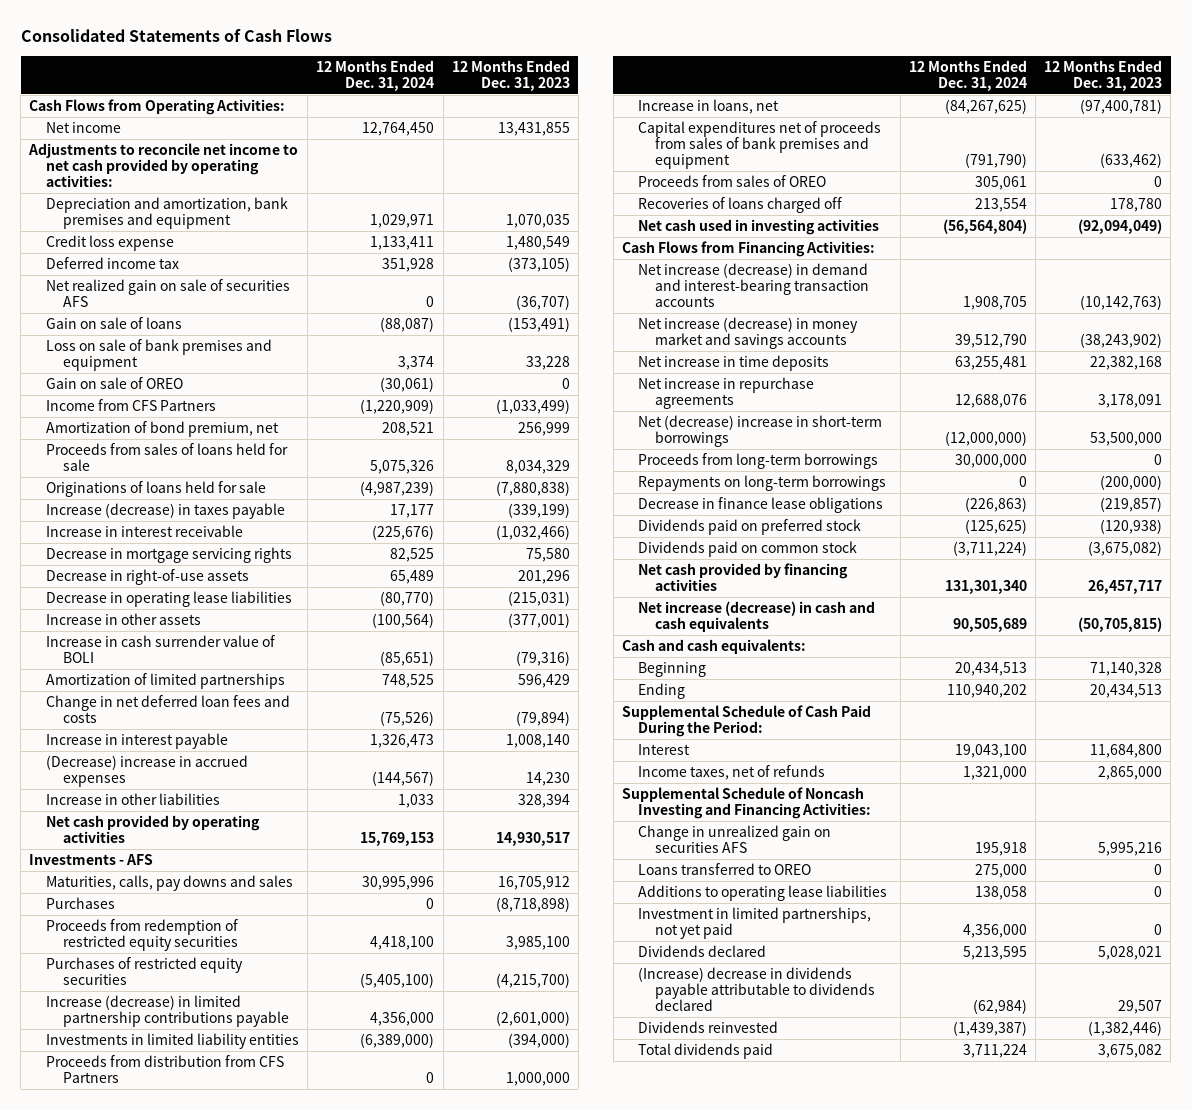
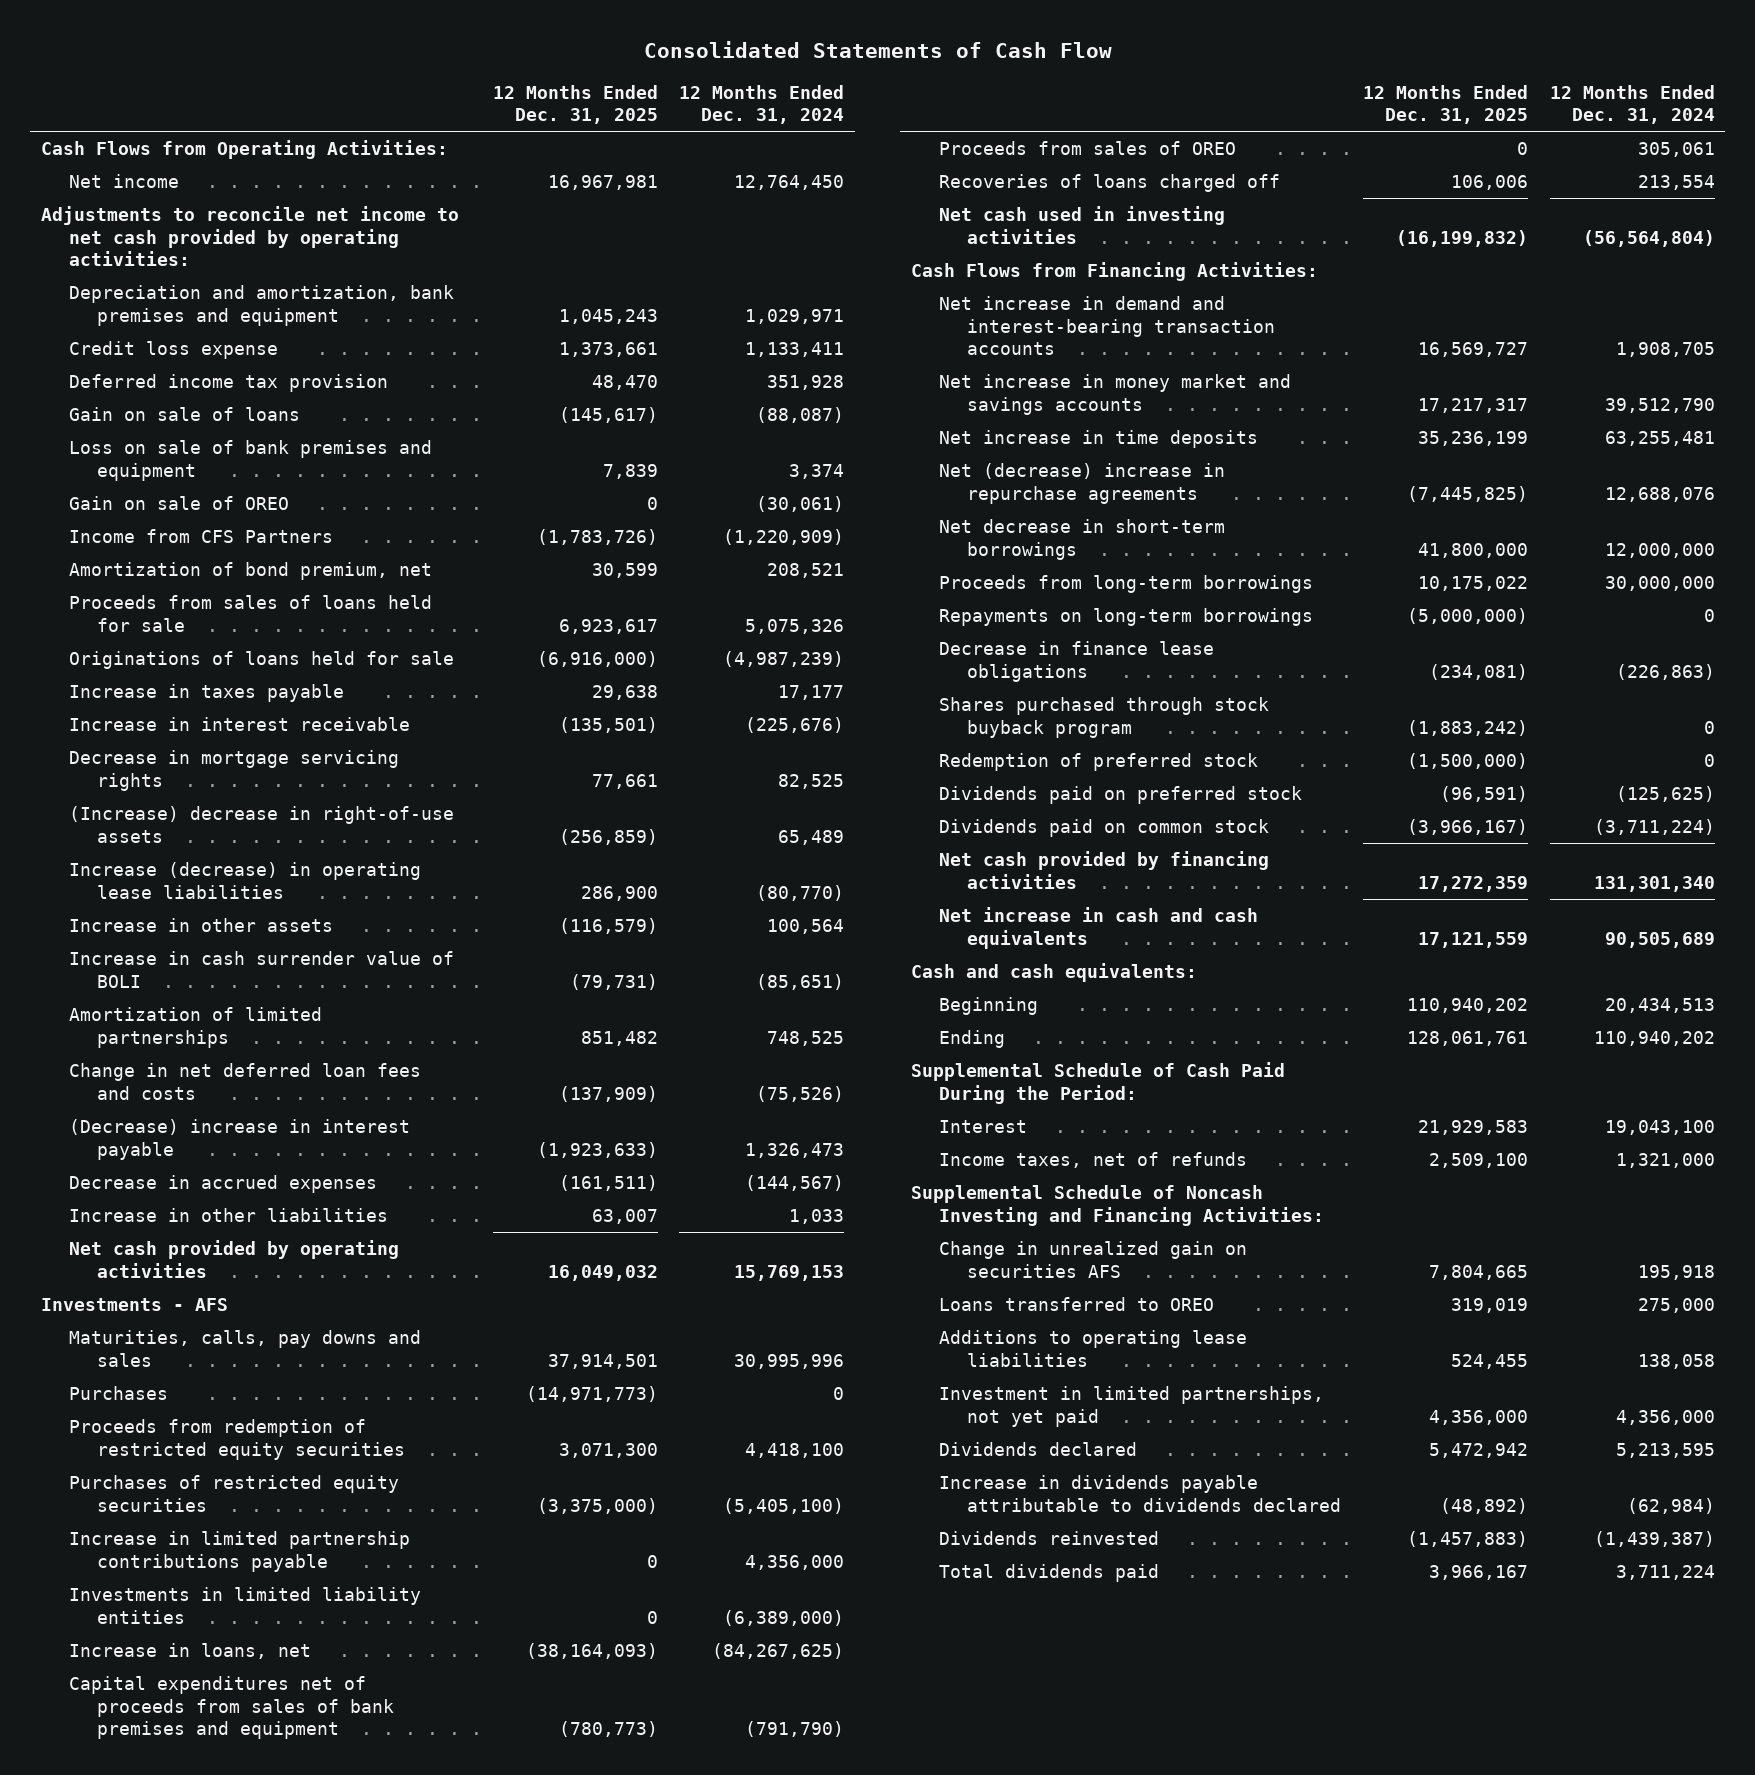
[20,29,332,43] Consolidated Statements of Cash Flows -> [643,40,1112,58] Consolidated Statements of Cash Flow
[451,59,570,92] 12 Months Ended Dec. 31, 2023 -> none
none -> [492,84,658,125] 12 Months Ended Dec. 31, 2025
[45,278,290,308] Net realized gain on sale of securities AFS -> none
[45,256,179,269] Deferred income tax -> [69,374,389,393] Deferred income tax provision
[45,502,285,519] Increase (decrease) in taxes payable -> [69,684,345,703] Increase in taxes payable
[45,568,249,585] Decrease in right-of-use assets -> [69,806,455,843] (Increase) decrease in right-of-use assets
[45,590,292,607] Decrease in operating lease liabilities -> [69,862,422,899] Increase (decrease) in operating lease liabilities
[372,612,435,628] (100,564) -> [767,919,845,935] 100,564
[45,732,228,749] Increase in interest payable -> [69,1119,411,1160] (Decrease) increase in interest payable
[45,754,248,788] (Decrease) increase in accrued expenses -> [69,1175,378,1194] Decrease in accrued expenses
[45,994,289,1028] Increase (decrease) in limited partnership contributions payable -> [69,1531,411,1572] Increase in limited partnership contributions payable
[45,1054,284,1084] Proceeds from distribution from CFS Partners -> none
[638,262,870,308] Net increase (decrease) in demand and interest-bearing transaction accounts -> [939,296,1276,356] Net increase in demand and interest-bearing transaction accounts
[638,316,859,350] Net increase (decrease) in money market and savings accounts -> [939,374,1292,415] Net increase in money market and savings accounts
[638,376,815,410] Net increase in repurchase agreements -> [939,463,1226,504] Net (decrease) increase in repurchase agreements
[638,414,883,448] Net (decrease) increase in short-term borrowings -> [939,519,1226,560] Net decrease in short-term borrowings
[944,431,1027,447] (12,000,000) -> [1604,542,1715,558] 12,000,000
none -> [939,697,1270,738] Shares purchased through stock buyback program
none -> [939,753,1259,772] Redemption of preferred stock
[638,600,876,633] Net increase (decrease) in cash and cash equivalents -> [939,907,1259,949] Net increase in cash and cash equivalents
[638,966,876,1012] (Increase) decrease in dividends payable attributable to dividends declared -> [939,1475,1342,1512] Increase in dividends payable attributable to dividends declared

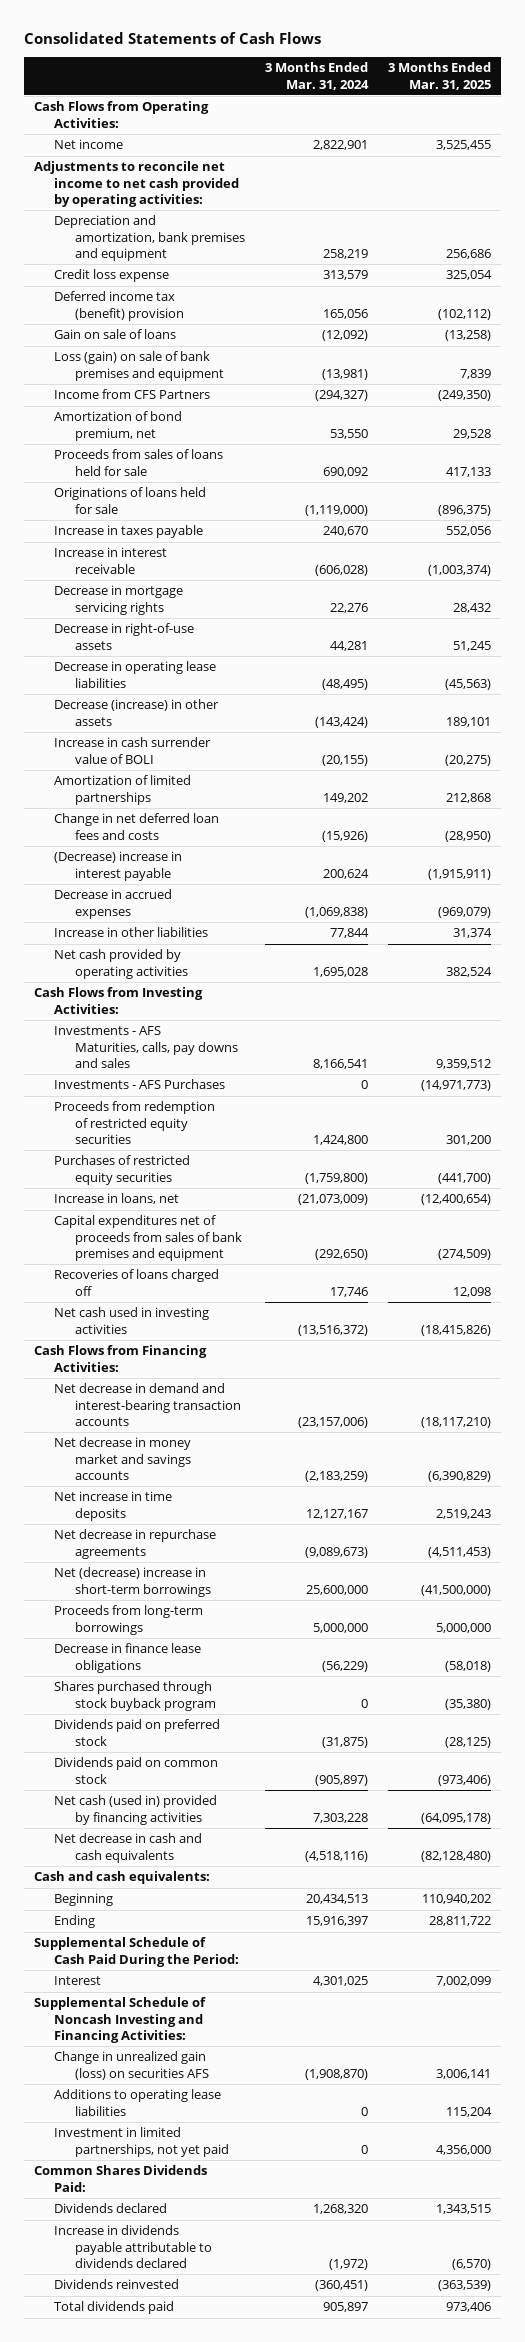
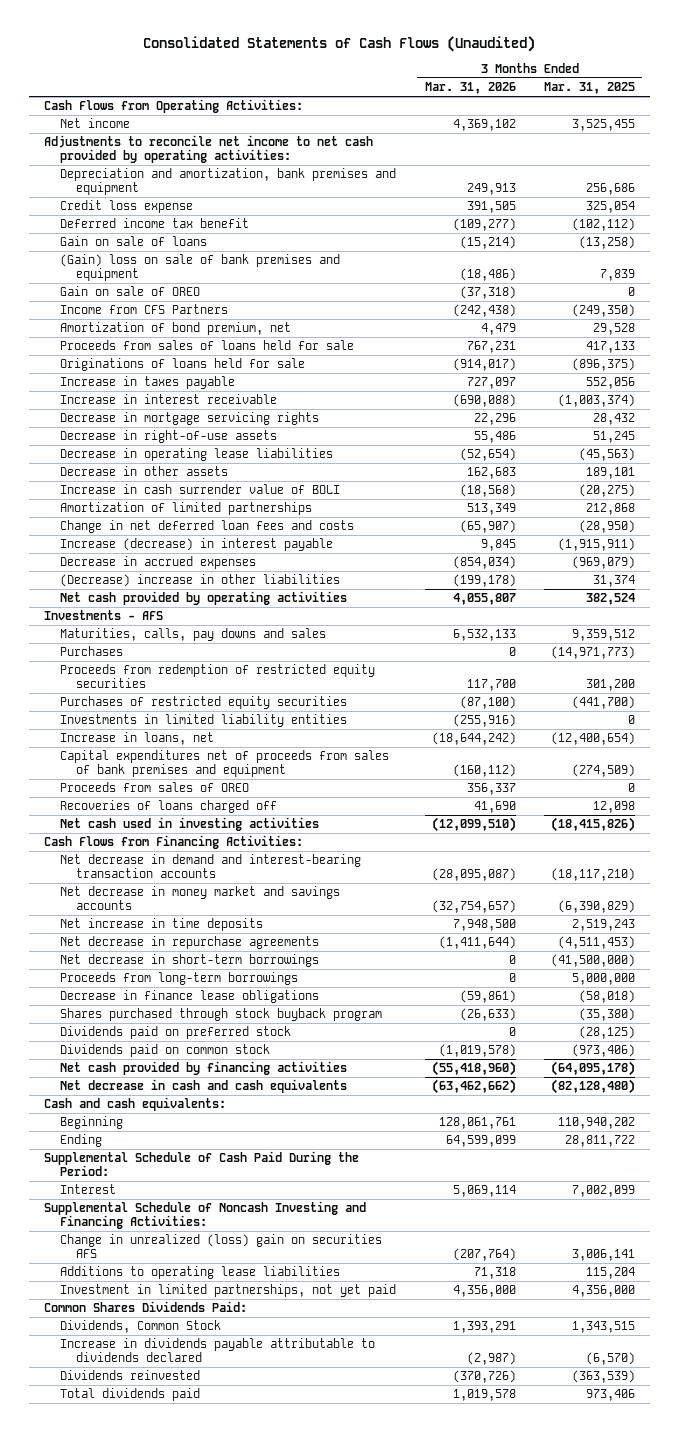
[23,32,321,45] Consolidated Statements of Cash Flows -> [143,35,536,52] Consolidated Statements of Cash Flows (Unaudited)
[265,62,370,90] 3 Months Ended Mar. 31, 2024 -> none
none -> [424,82,516,95] Mar. 31, 2026
[54,291,184,321] Deferred income tax (benefit) provision -> [59,218,249,229] Deferred income tax benefit
[54,351,224,381] Loss (gain) on sale of bank premises and equipment -> [59,254,340,282] (Gain) loss on sale of bank premises and equipment
none -> [59,286,200,297] Gain on sale of OREO
[54,699,220,726] Decrease (increase) in other assets -> [59,466,228,477] Decrease in other assets
[54,851,183,881] (Decrease) increase in interest payable -> [59,538,333,552] Increase (decrease) in interest payable
[54,927,209,938] Increase in other liabilities -> [59,574,340,588] (Decrease) increase in other liabilities
[33,987,203,1014] Cash Flows from Investing Activities: -> none
none -> [43,610,163,621] Investments - AFS
[54,1026,238,1068] Investments - AFS Maturities, calls, pay downs and sales -> [59,628,326,642] Maturities, calls, pay downs and sales
[54,1079,226,1090] Investments - AFS Purchases -> [59,646,123,657] Purchases
none -> [59,714,347,728] Investments in limited liability entities
none -> [59,782,249,793] Proceeds from sales of OREO
[54,1567,211,1597] Net (decrease) increase in short-term borrowings -> [59,954,319,968] Net decrease in short-term borrowings
[54,1795,218,1825] Net cash (used in) provided by financing activities -> [59,1061,347,1076] Net cash provided by financing activities
[54,2051,209,2080] Change in unrealized gain (loss) on securities AFS -> [59,1234,382,1259] Change in unrealized (loss) gain on securities AFS
[54,2203,168,2214] Dividends declared -> [59,1320,221,1334] Dividends, Common Stock

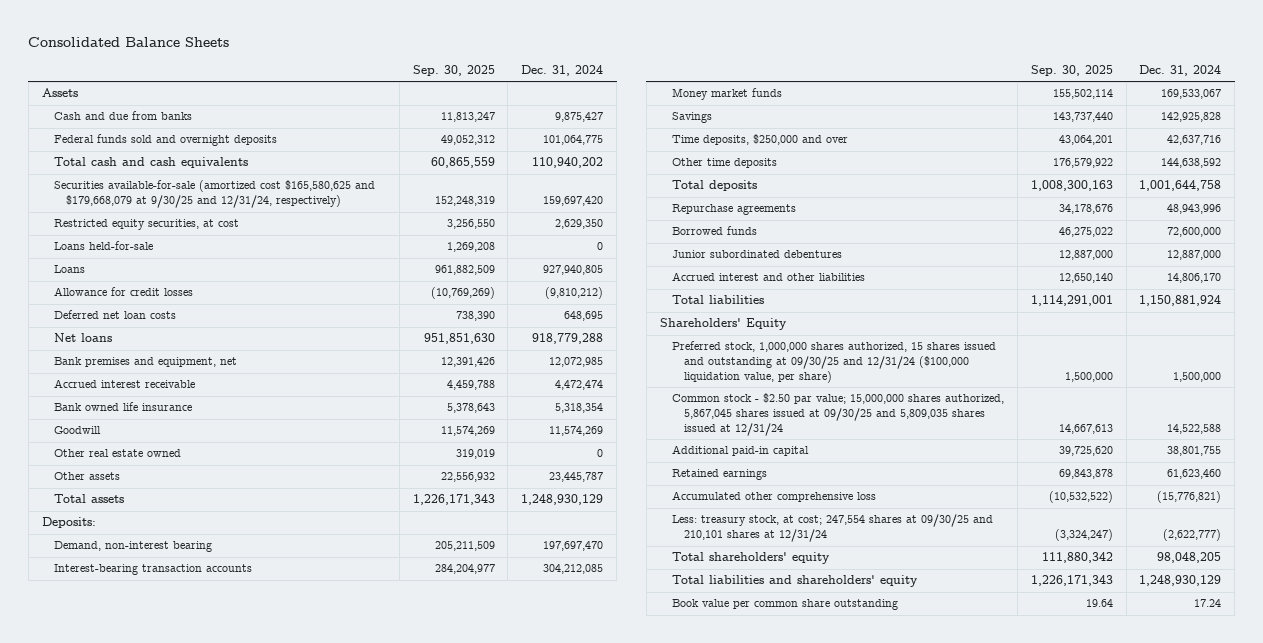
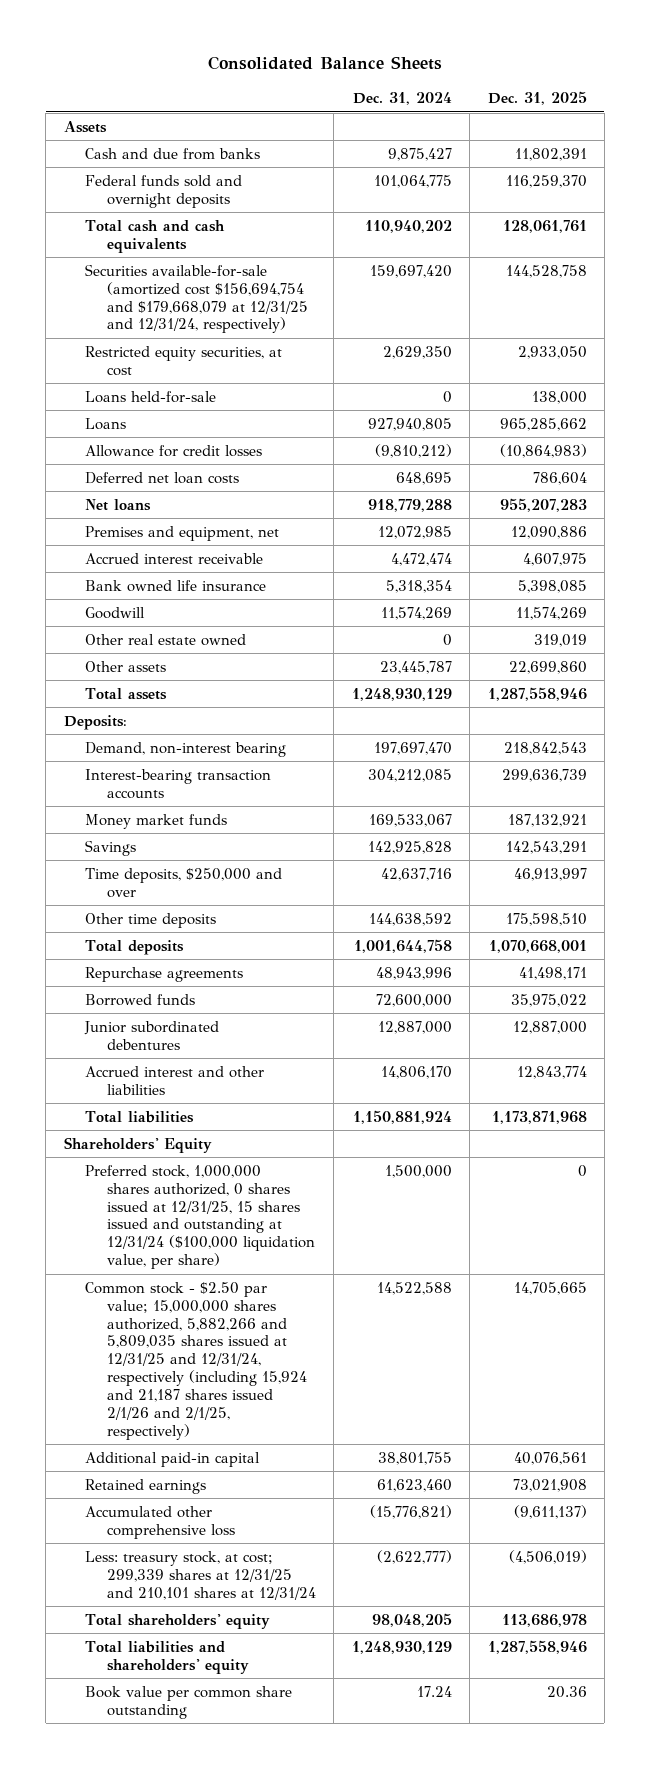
[412,64,495,76] Sep. 30, 2025 -> none
none -> [487,91,587,106] Dec. 31, 2025
[53,180,375,209] Securities available-for-sale (amortized cost $165,580,625 and $179,668,079 at 9/30/25 and 12/31/24, respectively) -> [85,263,308,334] Securities available-for-sale (amortized cost $156,694,754 and $179,668,079 at 12/31/25 and 12/31/24, respectively)
[53,357,237,368] Bank premises and equipment, net -> [85,525,280,541] Premises and equipment, net
[671,341,996,384] Preferred stock, 1,000,000 shares authorized, 15 shares issued and outstanding at 09/30/25 and 12/31/24 ($100,000 liquidation value, per share) -> [85,1164,315,1270] Preferred stock, 1,000,000 shares authorized, 0 shares issued at 12/31/25, 15 shares issued and outstanding at 12/31/24 ($100,000 liquidation value, per share)
[671,393,1004,437] Common stock - $2.50 par value; 15,000,000 shares authorized, 5,867,045 shares issued at 09/30/25 and 5,809,035 shares issued at 12/31/24 -> [85,1281,307,1440] Common stock - $2.50 par value; 15,000,000 shares authorized, 5,882,266 and 5,809,035 shares issued at 12/31/25 and 12/31/24, respectively (including 15,924 and 21,187 shares issued 2/1/26 and 2/1/25, respectively)
[671,514,993,543] Less: treasury stock, at cost; 247,554 shares at 09/30/25 and 210,101 shares at 12/31/24 -> [85,1550,316,1600] Less: treasury stock, at cost; 299,339 shares at 12/31/25 and 210,101 shares at 12/31/24

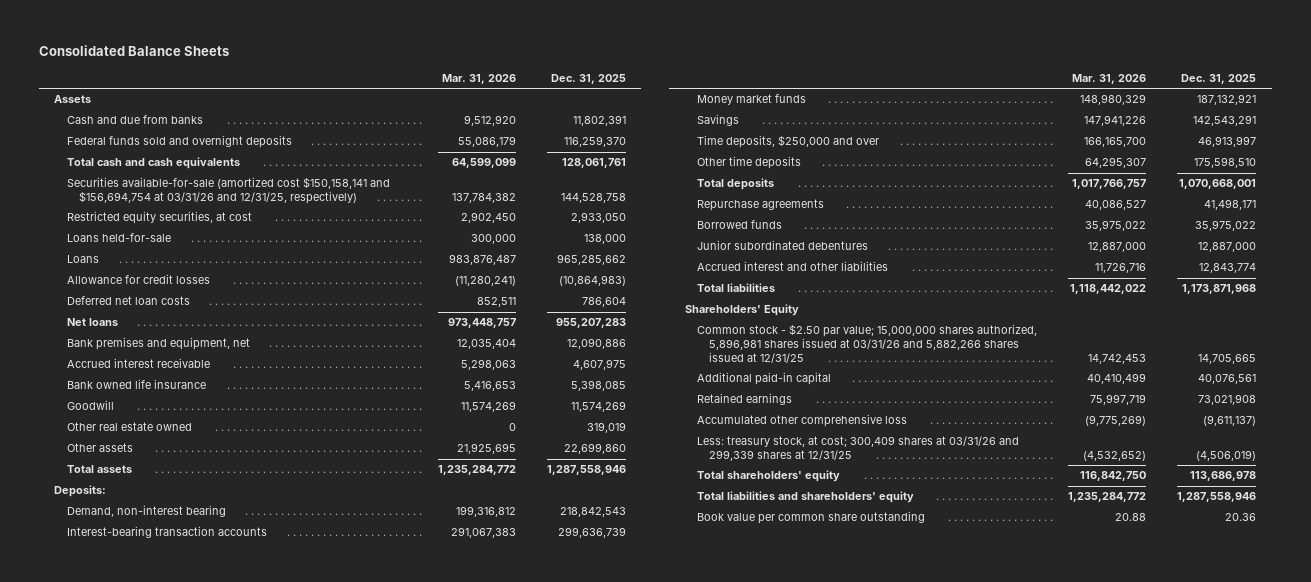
[352,92,452,106] Dec. 31, 2024 -> none
none -> [441,73,516,84] Mar. 31, 2026
[85,263,308,334] Securities available-for-sale (amortized cost $156,694,754 and $179,668,079 at 12/31/25 and 12/31/24, respectively) -> [66,177,390,205] Securities available-for-sale (amortized cost $150,158,141 and $156,694,754 at 03/31/26 and 12/31/25, respectively)
[85,525,280,541] Premises and equipment, net -> [66,337,250,351] Bank premises and equipment, net
[85,1164,315,1270] Preferred stock, 1,000,000 shares authorized, 0 shares issued at 12/31/25, 15 shares issued and outstanding at 12/31/24 ($100,000 liquidation value, per share) -> none
[85,1281,307,1440] Common stock - $2.50 par value; 15,000,000 shares authorized, 5,882,266 and 5,809,035 shares issued at 12/31/25 and 12/31/24, respectively (including 15,924 and 21,187 shares issued 2/1/26 and 2/1/25, respectively) -> [697,324,1038,363] Common stock - $2.50 par value; 15,000,000 shares authorized, 5,896,981 shares issued at 03/31/26 and 5,882,266 shares issued at 12/31/25
[85,1550,316,1600] Less: treasury stock, at cost; 299,339 shares at 12/31/25 and 210,101 shares at 12/31/24 -> [697,436,1020,462] Less: treasury stock, at cost; 300,409 shares at 03/31/26 and 299,339 shares at 12/31/25

